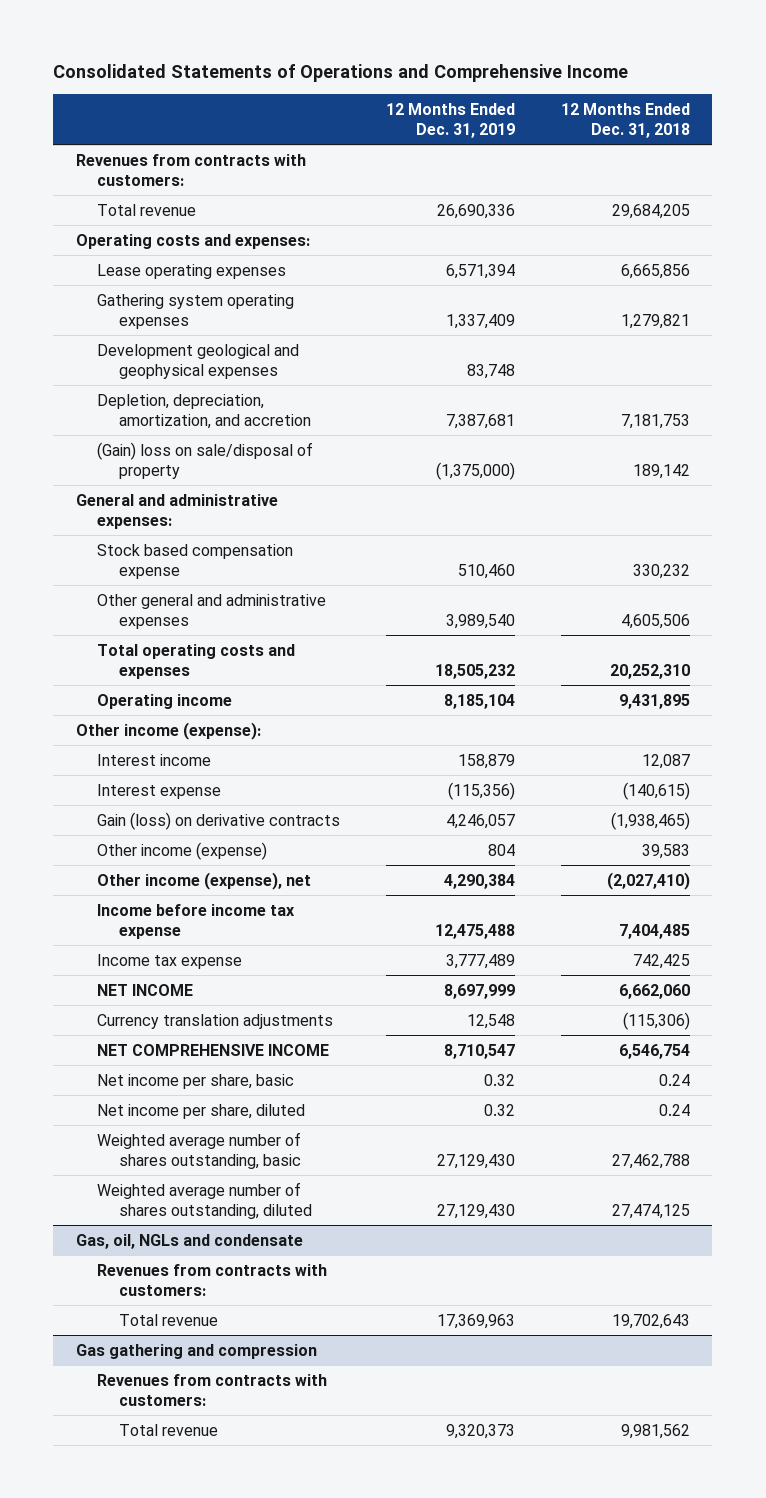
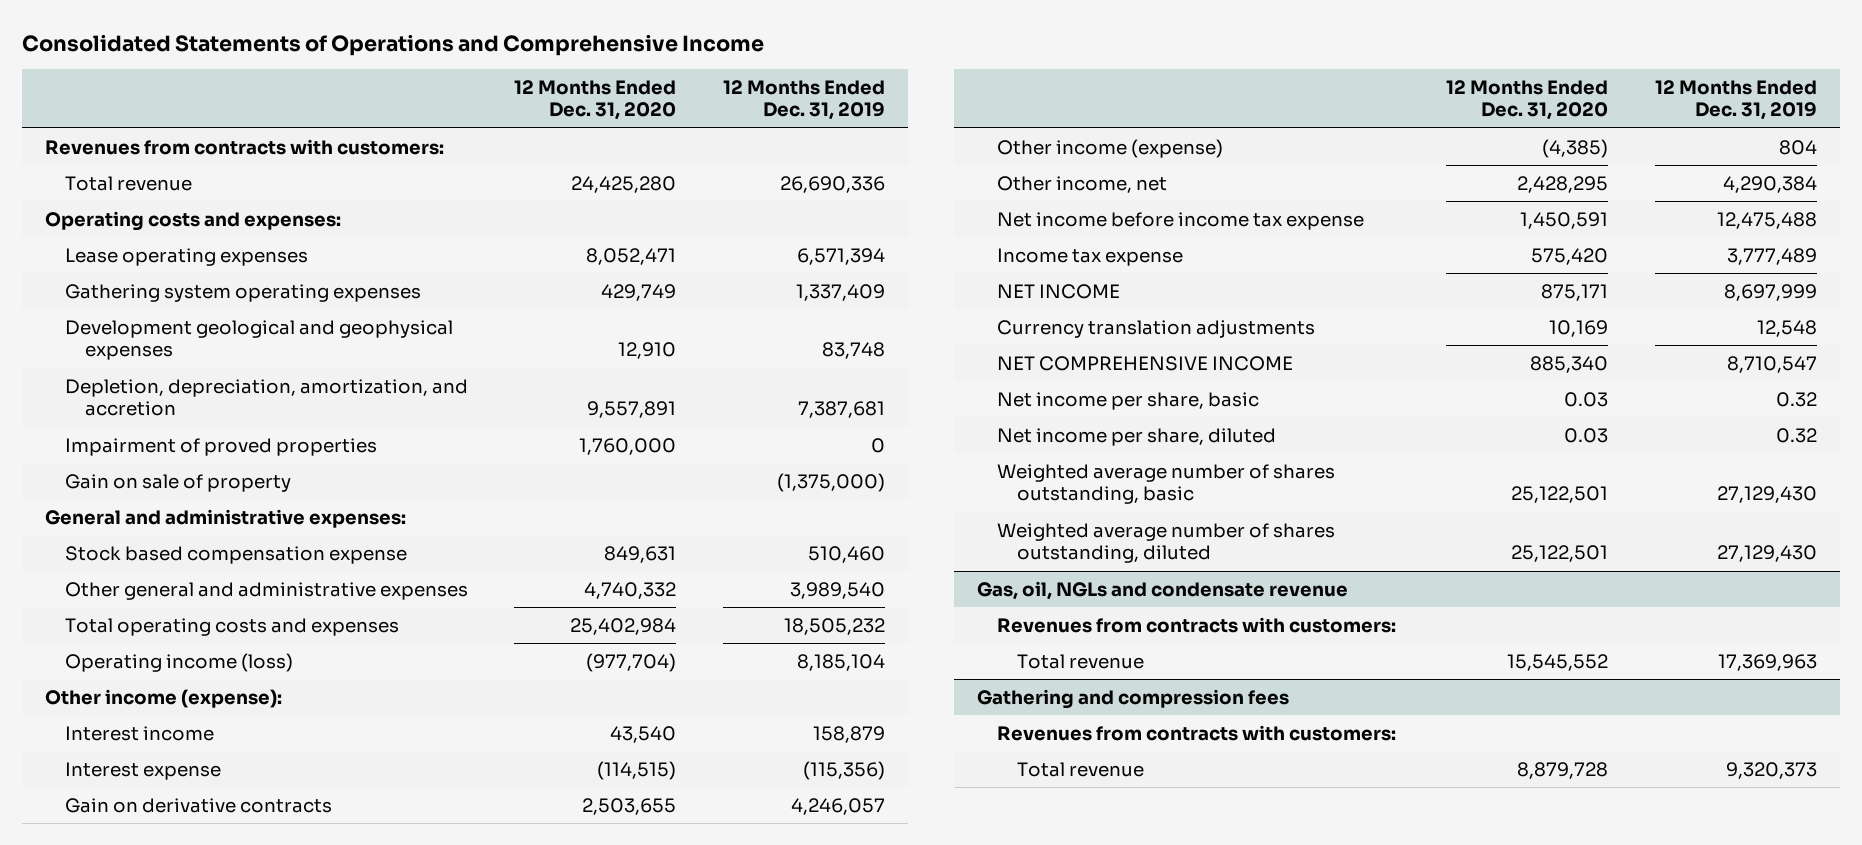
[560,102,690,138] 12 Months Ended Dec. 31, 2018 -> none
none -> [514,79,677,121] 12 Months Ended Dec. 31, 2020
none -> [65,437,378,456] Impairment of proved properties
[97,441,314,479] (Gain) loss on sale/disposal of property -> [65,473,292,492] Gain on sale of property
[97,693,233,709] Operating income -> [65,652,294,672] Operating income (loss)
[97,811,341,830] Gain (loss) on derivative contracts -> [65,797,333,813] Gain on derivative contracts
[97,871,312,890] Other income (expense), net -> [996,175,1167,193] Other income, net
[97,903,296,939] Income before income tax expense -> [996,211,1364,230] Net income before income tax expense
[76,1233,304,1249] Gas, oil, NGLs and condensate -> [977,580,1349,600] Gas, oil, NGLs and condensate revenue
[76,1343,318,1359] Gas gathering and compression -> [977,688,1290,709] Gathering and compression fees

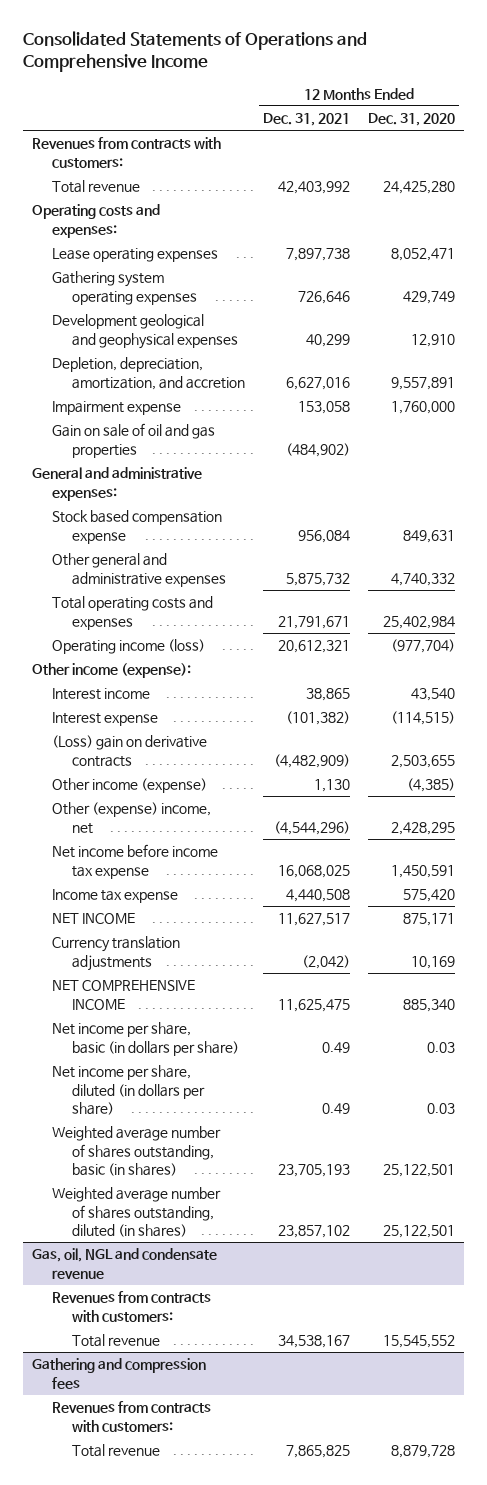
[722,79,885,121] 12 Months Ended Dec. 31, 2019 -> none
none -> [263,113,351,127] Dec. 31, 2021
[65,437,378,456] Impairment of proved properties -> [52,401,182,416] Impairment expense
[65,473,292,492] Gain on sale of property -> [52,423,216,458] Gain on sale of oil and gas properties
[65,797,333,813] Gain on derivative contracts -> [52,735,208,767] (Loss) gain on derivative contracts
[996,175,1167,193] Other income, net -> [52,802,212,834] Other (expense) income, net
[996,391,1259,410] Net income per share, basic -> [52,1022,240,1056] Net income per share, basic (in dollars per share)
[996,427,1276,446] Net income per share, diluted -> [52,1065,206,1115] Net income per share, diluted (in dollars per share)
[996,463,1335,505] Weighted average number of shares outstanding, basic -> [52,1126,222,1176] Weighted average number of shares outstanding, basic (in shares)
[996,522,1335,564] Weighted average number of shares outstanding, diluted -> [52,1187,222,1237] Weighted average number of shares outstanding, diluted (in shares)
[977,580,1349,600] Gas, oil, NGLs and condensate revenue -> [32,1248,218,1279] Gas, oil, NGL and condensate revenue

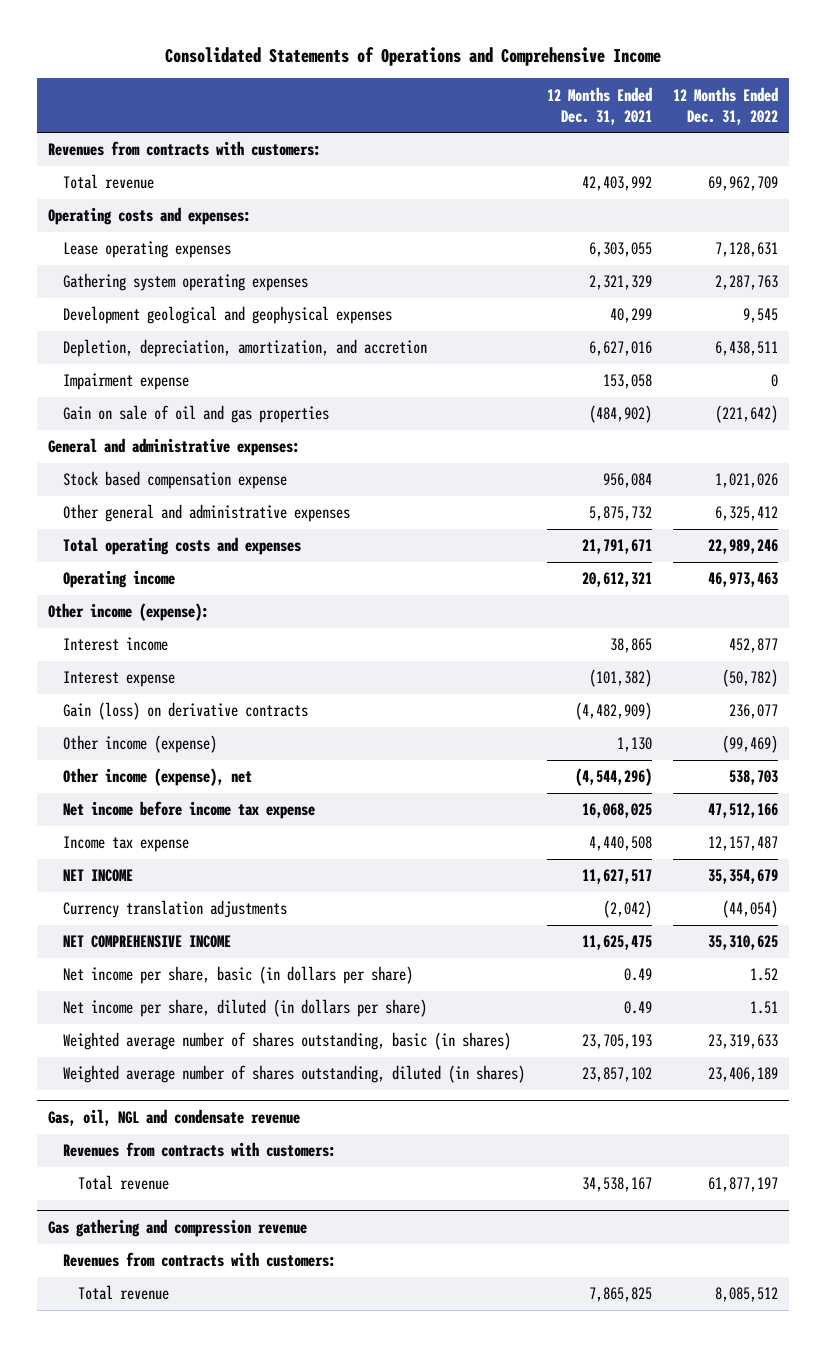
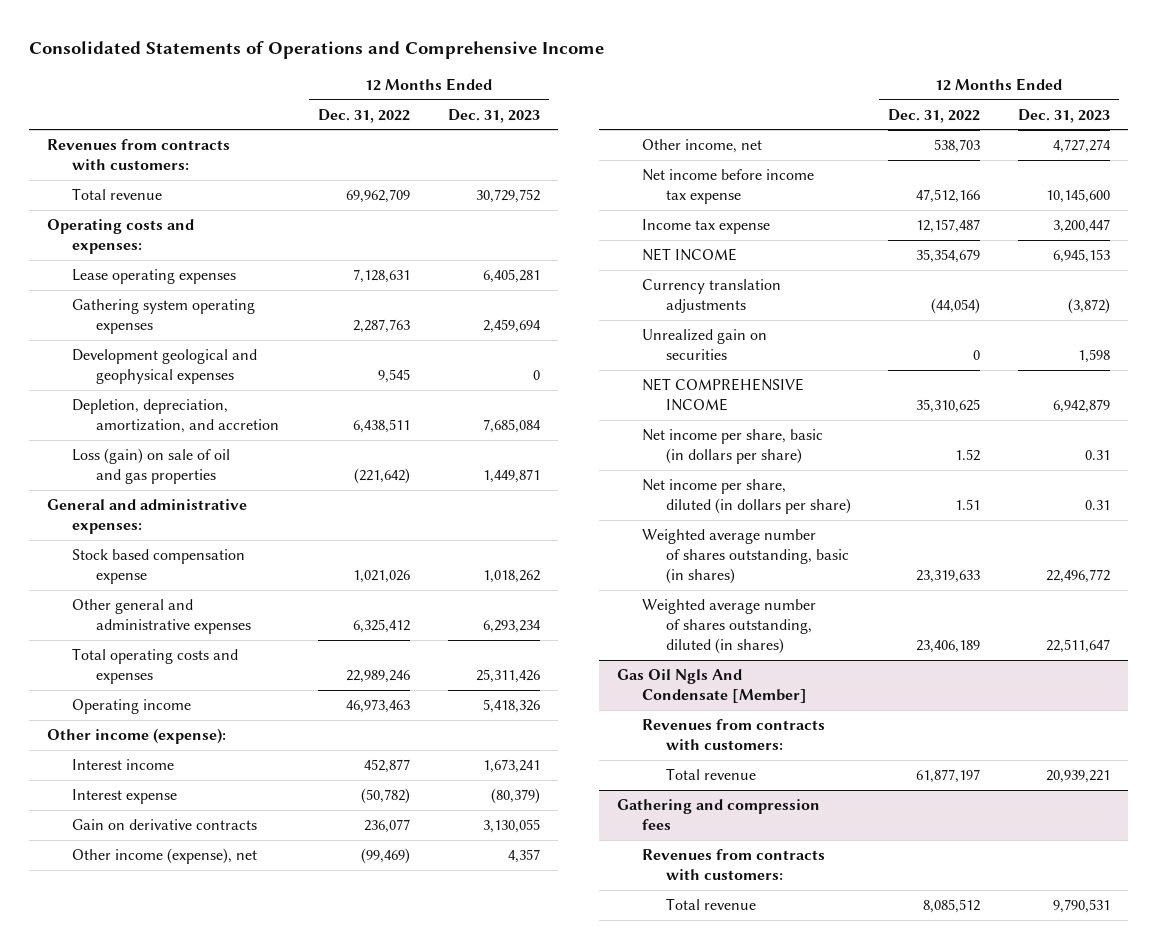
[546,86,652,125] 12 Months Ended Dec. 31, 2021 -> none
none -> [447,108,540,123] Dec. 31, 2023
[62,373,189,391] Impairment expense -> none
[62,405,329,424] Gain on sale of oil and gas properties -> [71,448,230,485] Loss (gain) on sale of oil and gas properties
[62,702,308,721] Gain (loss) on derivative contracts -> [71,819,257,831] Gain on derivative contracts
[62,735,217,754] Other income (expense) -> [71,848,257,865] Other income (expense), net
[62,768,252,787] Other income (expense), net -> [641,139,762,154] Other income, net
none -> [641,329,767,361] Unrealized gain on securities
[47,1108,300,1126] Gas, oil, NGL and condensate revenue -> [617,669,807,704] Gas Oil Ngls And Condensate [Member]
[47,1218,307,1237] Gas gathering and compression revenue -> [617,799,821,831] Gathering and compression fees

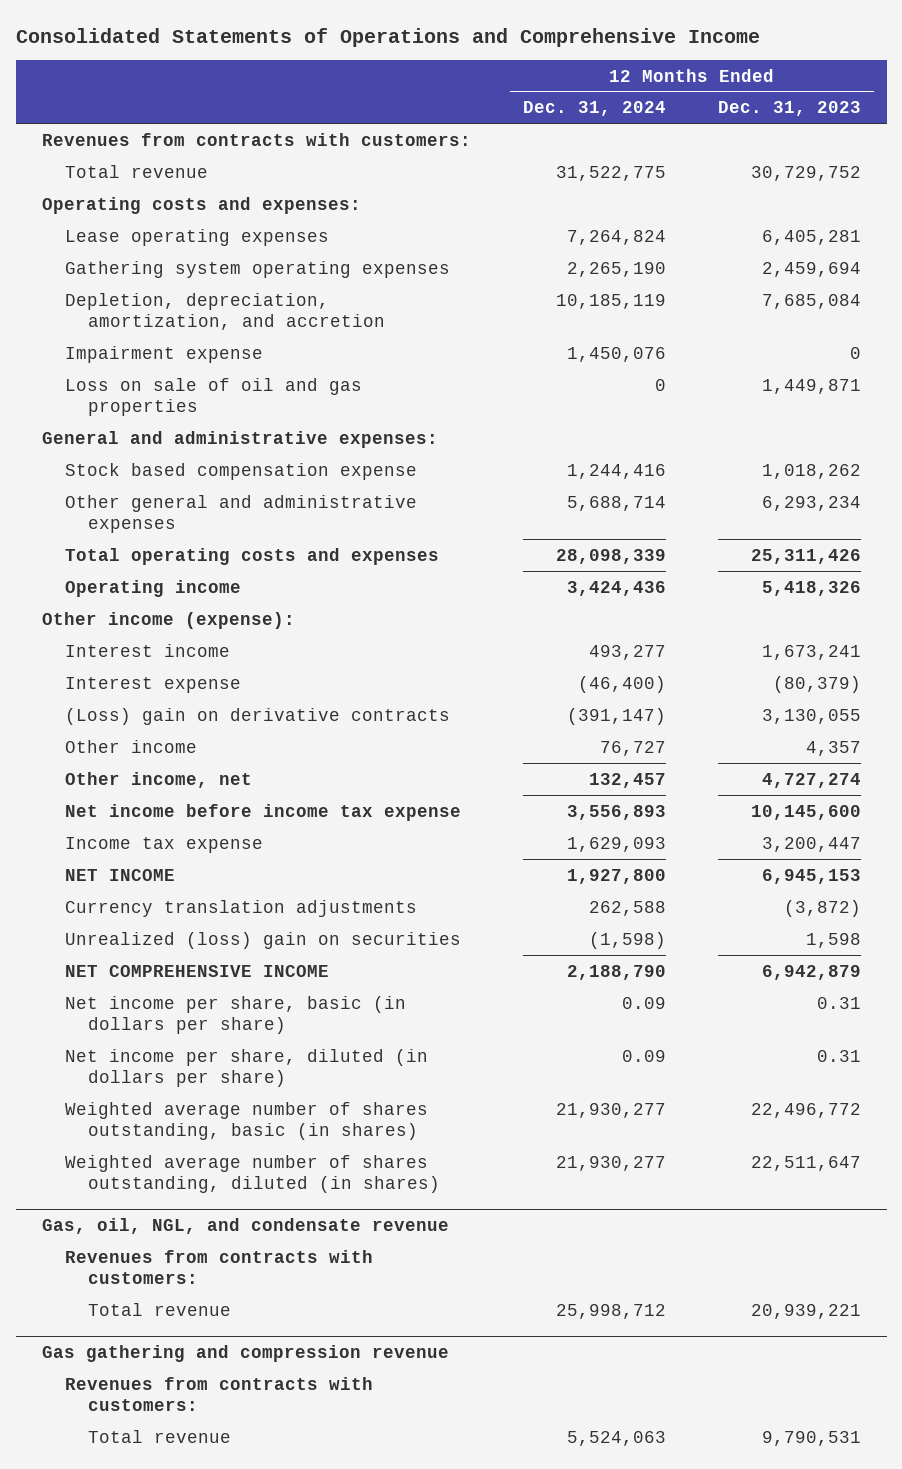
[318,108,411,123] Dec. 31, 2022 -> none
none -> [522,101,666,117] Dec. 31, 2024
[71,349,257,385] Development geological and geophysical expenses -> none
none -> [64,345,263,363] Impairment expense
[71,448,230,485] Loss (gain) on sale of oil and gas properties -> [64,377,362,416] Loss on sale of oil and gas properties
[71,819,257,831] Gain on derivative contracts -> [64,707,450,725] (Loss) gain on derivative contracts
[71,848,257,865] Other income (expense), net -> [64,739,197,753] Other income
[641,329,767,361] Unrealized gain on securities -> [64,931,461,949] Unrealized (loss) gain on securities
[617,669,807,704] Gas Oil Ngls And Condensate [Member] -> [41,1218,449,1235] Gas, oil, NGL, and condensate revenue
[617,799,821,831] Gathering and compression fees -> [41,1345,449,1363] Gas gathering and compression revenue

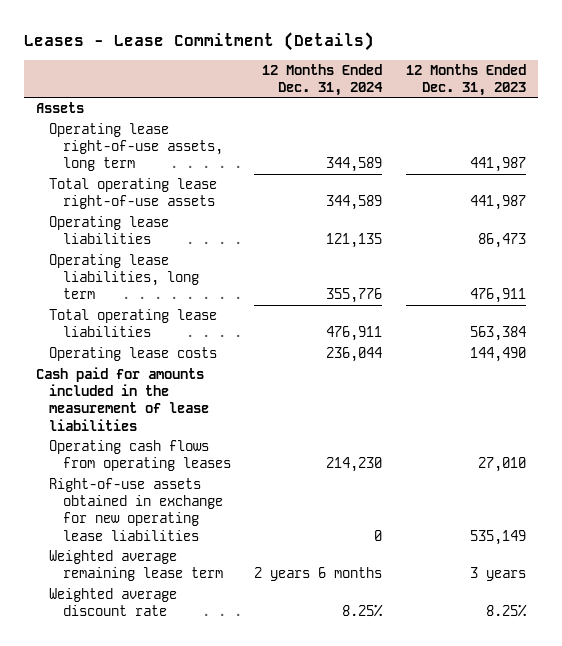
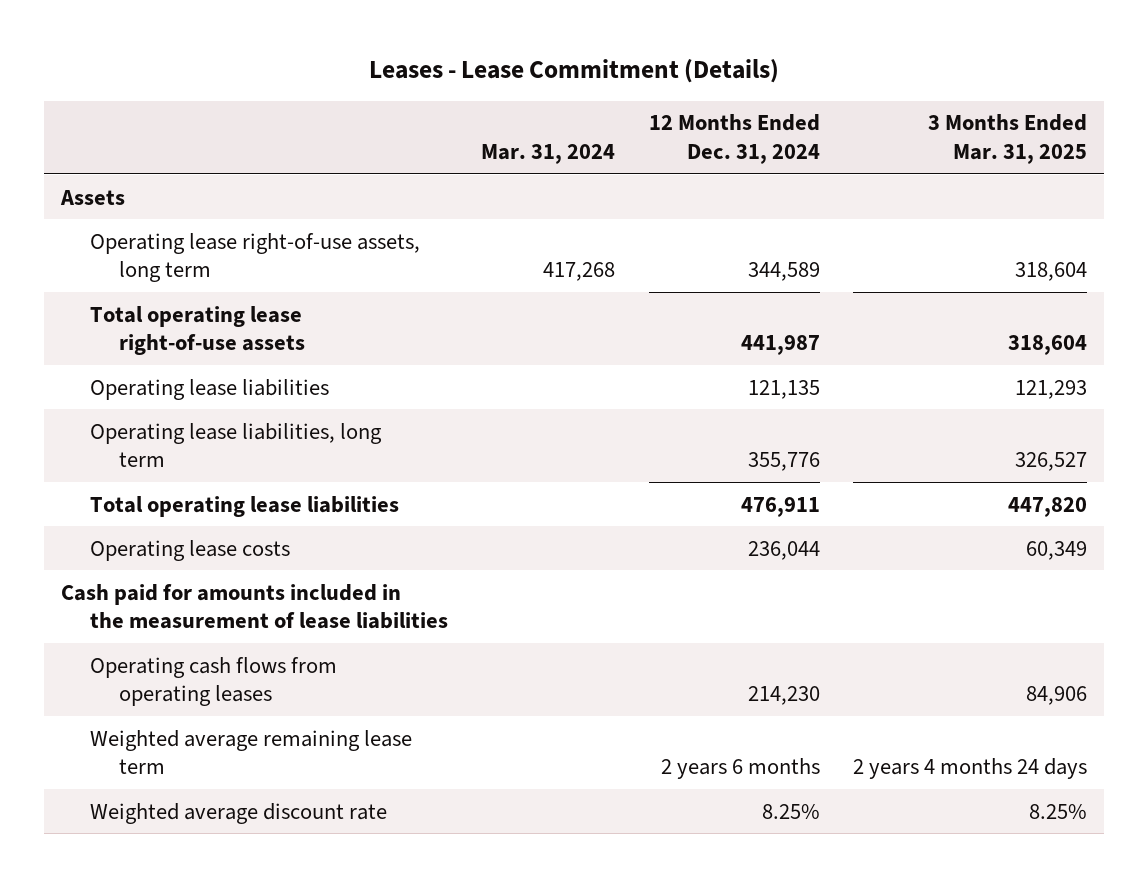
[406,63,527,96] 12 Months Ended Dec. 31, 2023 -> none
none -> [481,144,616,165] Mar. 31, 2024
none -> [928,114,1088,165] 3 Months Ended Mar. 31, 2025
[326,195,383,211] 344,589 -> [740,335,820,356] 441,987
[49,478,223,541] Right-of-use assets obtained in exchange for new operating lease liabilities -> none

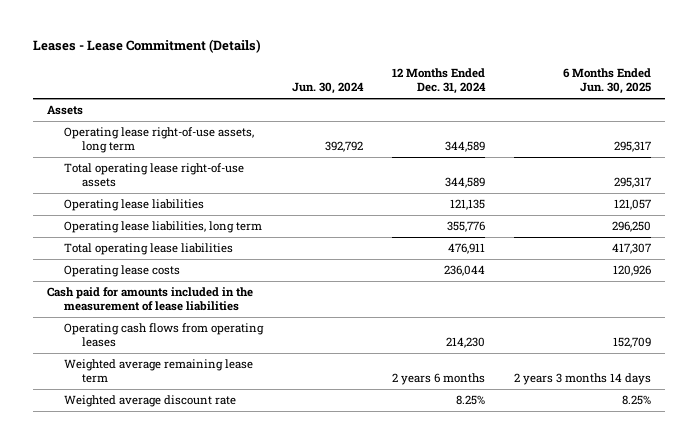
[481,144,616,165] Mar. 31, 2024 -> none
[928,114,1088,165] 3 Months Ended Mar. 31, 2025 -> none
none -> [292,82,365,95] Jun. 30, 2024
none -> [562,67,651,95] 6 Months Ended Jun. 30, 2025
[740,335,820,356] 441,987 -> [445,177,486,189] 344,589

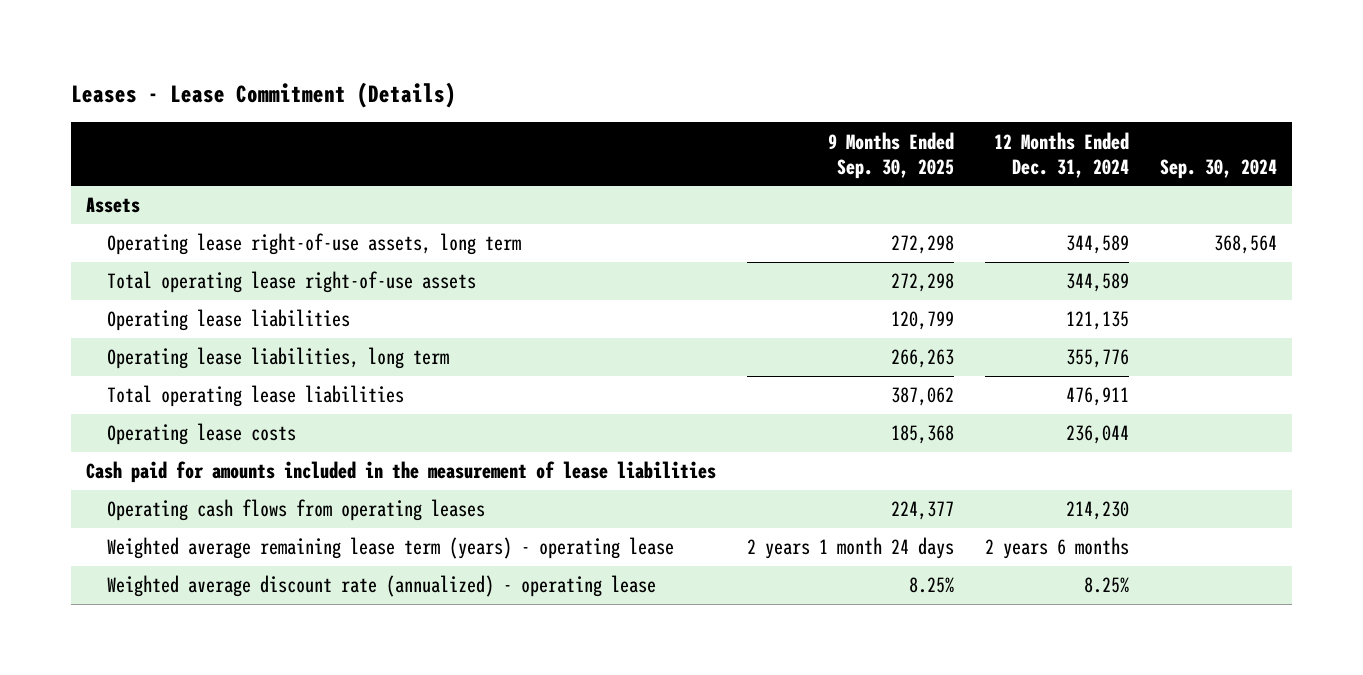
[292,82,365,95] Jun. 30, 2024 -> none
[562,67,651,95] 6 Months Ended Jun. 30, 2025 -> none
none -> [827,131,954,179] 9 Months Ended Sep. 30, 2025
none -> [1159,158,1277,179] Sep. 30, 2024
[64,359,254,384] Weighted average remaining lease term -> [106,537,674,560] Weighted average remaining lease term (years) - operating lease
[64,395,237,408] Weighted average discount rate -> [106,575,656,598] Weighted average discount rate (annualized) - operating lease

